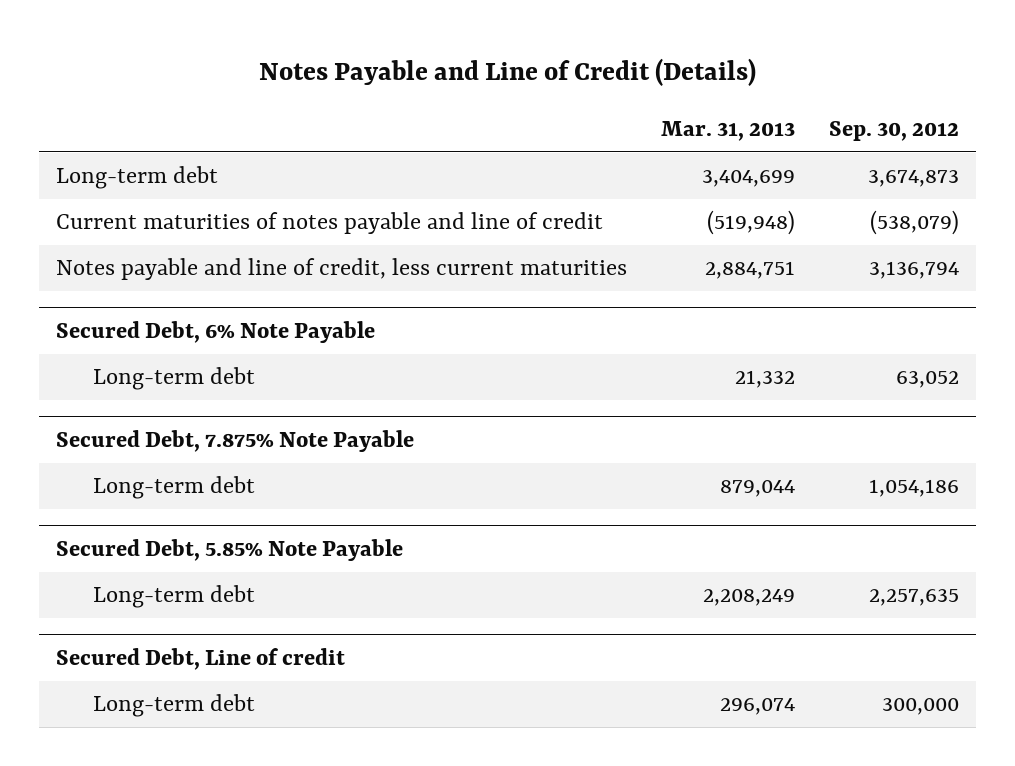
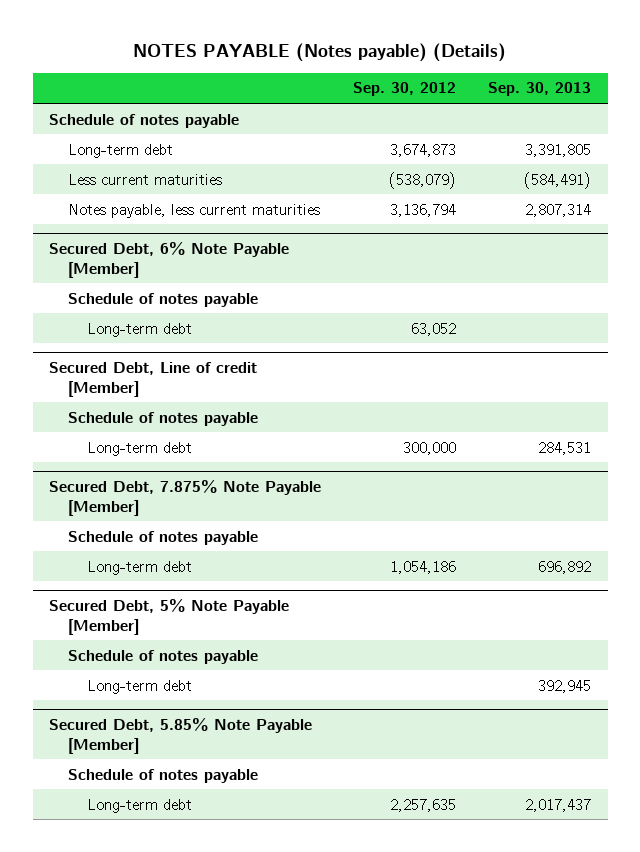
[258,57,756,86] Notes Payable and Line of Credit (Details) -> [133,43,507,63] NOTES PAYABLE (Notes payable) (Details)
[661,121,796,142] Mar. 31, 2013 -> none
none -> [488,82,592,97] Sep. 30, 2013
none -> [48,113,239,128] Schedule of notes payable
[56,212,604,235] Current maturities of notes payable and line of credit -> [68,173,223,185] Less current maturities
[56,258,628,281] Notes payable and line of credit, less current maturities -> [68,203,321,218] Notes payable, less current maturities
[56,321,376,344] Secured Debt, 6% Note Payable -> [48,242,289,278] Secured Debt, 6% Note Payable [Member]
none -> [68,292,259,307] Schedule of notes payable
none -> [48,362,257,397] Secured Debt, Line of credit [Member]
none -> [68,411,259,426] Schedule of notes payable
none -> [87,441,193,456] Long-term debt
[56,430,415,453] Secured Debt, 7.875% Note Payable -> [48,480,321,516] Secured Debt, 7.875% Note Payable [Member]
none -> [68,530,259,545] Schedule of notes payable
none -> [48,599,289,635] Secured Debt, 5% Note Payable [Member]
none -> [68,649,259,664] Schedule of notes payable
none -> [87,679,193,694] Long-term debt
[56,539,404,562] Secured Debt, 5.85% Note Payable -> [48,718,312,754] Secured Debt, 5.85% Note Payable [Member]
none -> [68,768,259,783] Schedule of notes payable
[56,648,346,671] Secured Debt, Line of credit -> none
[92,694,255,718] Long-term debt -> none

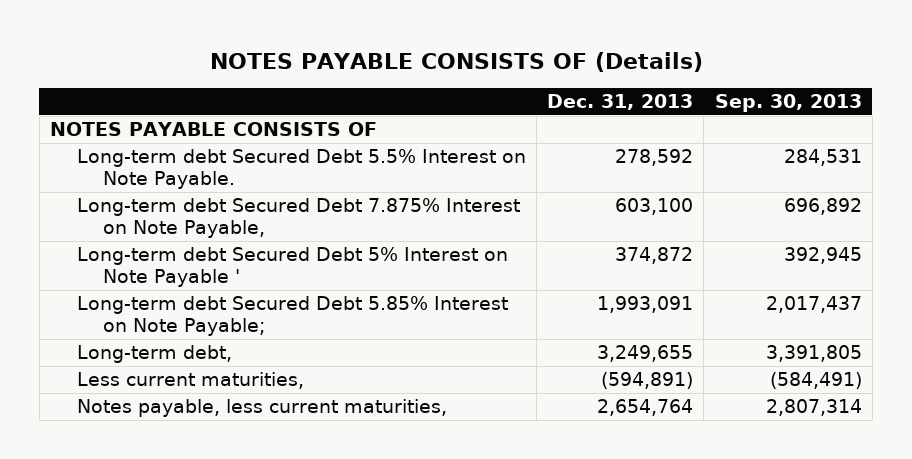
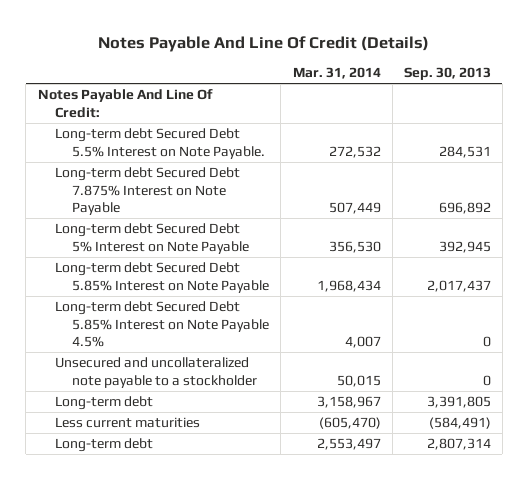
[209,51,703,72] NOTES PAYABLE CONSISTS OF (Details) -> [98,36,430,53] Notes Payable And Line Of Credit (Details)
[547,94,694,111] Dec. 31, 2013 -> none
none -> [292,67,381,80] Mar. 31, 2014
[50,122,378,137] NOTES PAYABLE CONSISTS OF -> none
none -> [37,89,213,118] Notes Payable And Line Of Credit:
[76,198,520,239] Long-term debt Secured Debt 7.875% Interest on Note Payable, -> [54,167,240,216] Long-term debt Secured Debt 7.875% Interest on Note Payable
[76,247,508,288] Long-term debt Secured Debt 5% Interest on Note Payable ' -> [54,223,250,254] Long-term debt Secured Debt 5% Interest on Note Payable
[76,296,508,337] Long-term debt Secured Debt 5.85% Interest on Note Payable; -> [54,262,270,293] Long-term debt Secured Debt 5.85% Interest on Note Payable
none -> [54,301,270,348] Long-term debt Secured Debt 5.85% Interest on Note Payable 4.5%
none -> [54,357,258,388] Unsecured and uncollateralized note payable to a stockholder
[76,345,232,364] Long-term debt, -> [54,396,153,411] Long-term debt
[76,372,304,390] Less current maturities, -> [54,417,200,429] Less current maturities
[76,399,447,418] Notes payable, less current maturities, -> [54,438,153,453] Long-term debt

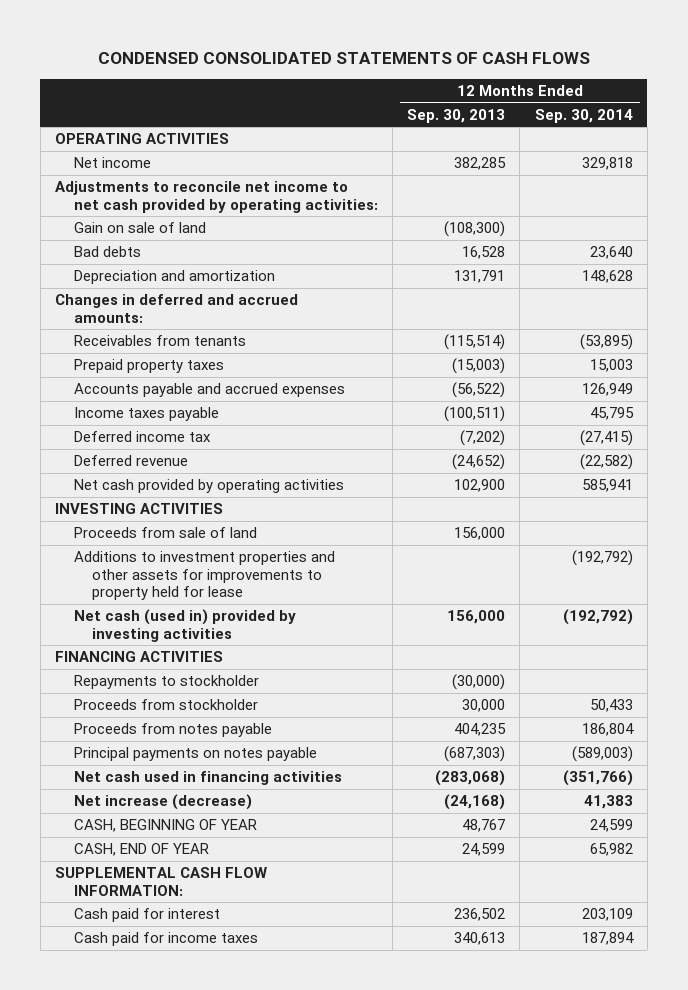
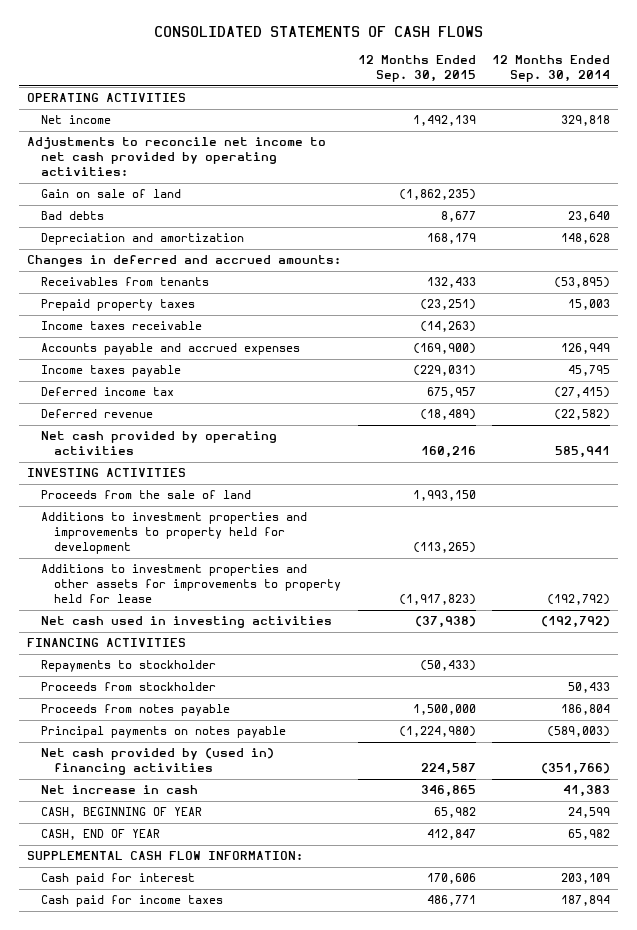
[97,51,590,64] CONDENSED CONSOLIDATED STATEMENTS OF CASH FLOWS -> [153,26,483,38] CONSOLIDATED STATEMENTS OF CASH FLOWS
[407,108,506,123] Sep. 30, 2013 -> none
none -> [357,55,476,83] 12 Months Ended Sep. 30, 2015
none -> [40,321,202,331] Income taxes receivable
[73,527,257,539] Proceeds from sale of land -> [40,490,251,500] Proceeds from the sale of land
none -> [40,512,307,555] Additions to investment properties and improvements to property held for development
[73,609,296,642] Net cash (used in) provided by investing activities -> [40,616,332,629] Net cash used in investing activities
[73,771,342,786] Net cash used in financing activities -> [40,748,274,776] Net cash provided by (used in) financing activities
[73,794,252,811] Net increase (decrease) -> [40,785,198,795] Net increase in cash

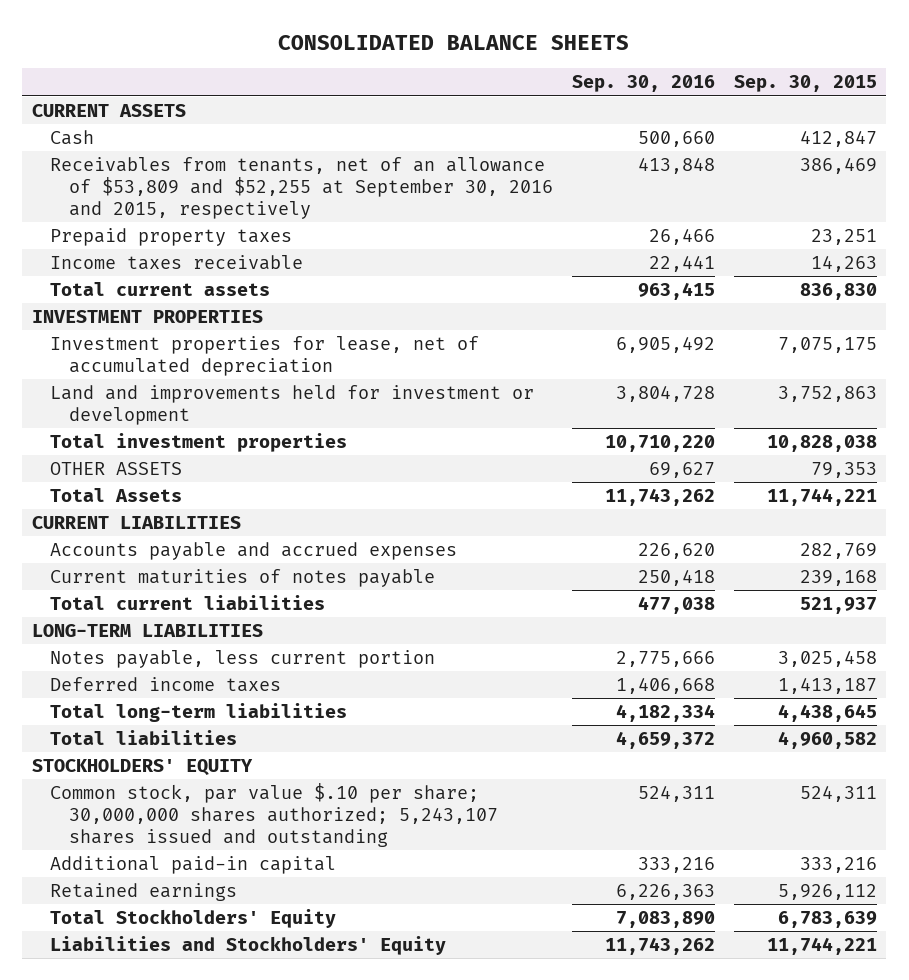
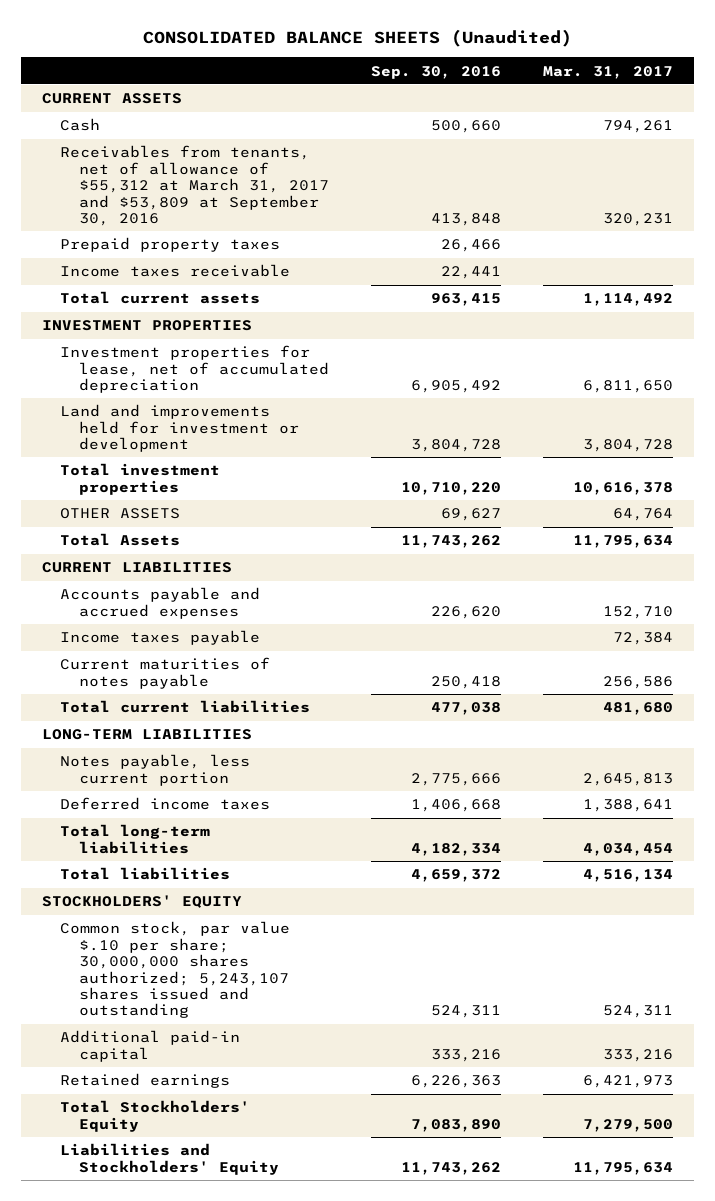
[278,35,630,51] CONSOLIDATED BALANCE SHEETS -> [142,29,572,48] CONSOLIDATED BALANCE SHEETS (Unaudited)
[733,75,877,93] Sep. 30, 2015 -> none
none -> [542,65,673,79] Mar. 31, 2017
[50,156,553,220] Receivables from tenants, net of an allowance of $53,809 and $52,255 at September 30, 2016 and 2015, respectively -> [60,145,329,226] Receivables from tenants, net of allowance of $55,312 at March 31, 2017 and $53,809 at September 30, 2016
none -> [60,630,261,646] Income taxes payable

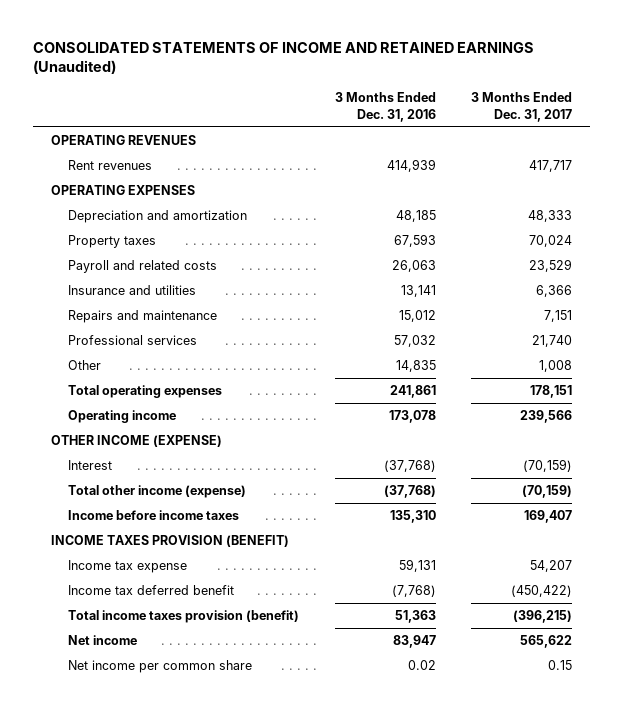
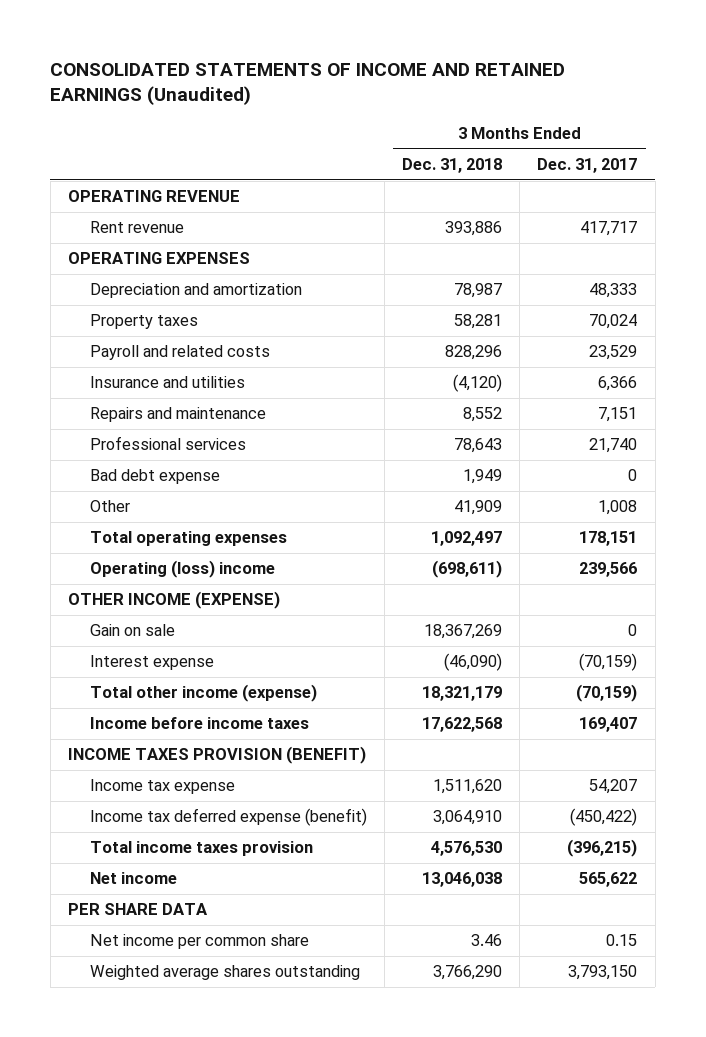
[334,92,436,122] 3 Months Ended Dec. 31, 2016 -> none
none -> [402,158,503,174] Dec. 31, 2018
[50,135,196,146] OPERATING REVENUES -> none
none -> [68,190,241,203] OPERATING REVENUE
[67,160,152,171] Rent revenues -> [89,221,184,234] Rent revenue
none -> [89,469,220,485] Bad debt expense
[67,410,176,424] Operating income -> [89,560,275,579] Operating (loss) income
none -> [89,624,175,637] Gain on sale
[67,460,112,471] Interest -> [89,655,214,671] Interest expense
[67,585,234,596] Income tax deferred benefit -> [89,808,367,827] Income tax deferred expense (benefit)
[67,610,299,624] Total income taxes provision (benefit) -> [89,841,313,857] Total income taxes provision
none -> [68,903,209,916] PER SHARE DATA
none -> [89,965,360,981] Weighted average shares outstanding

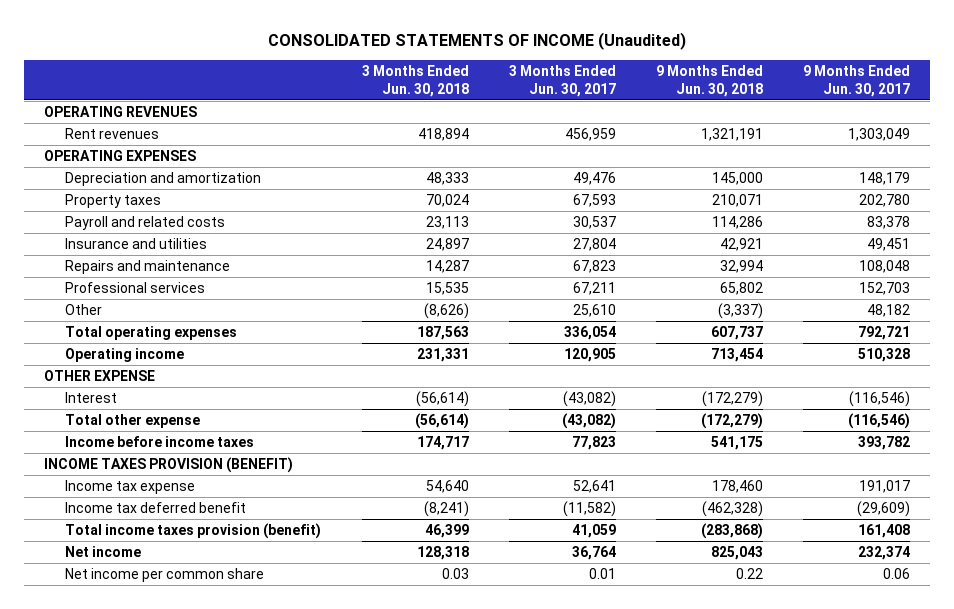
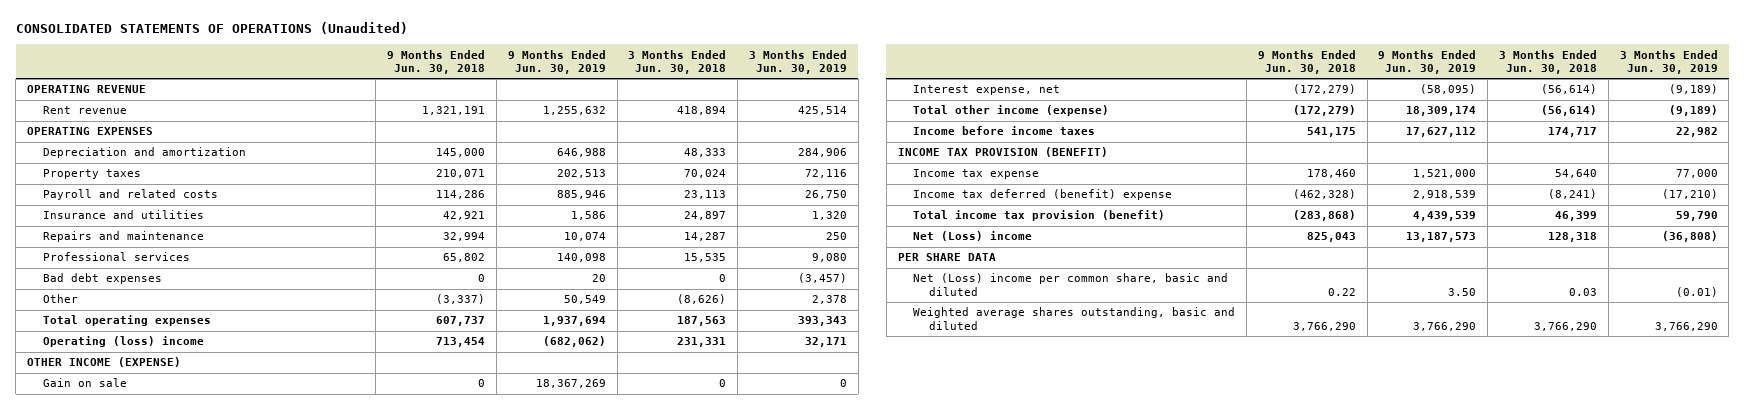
[267,31,686,50] CONSOLIDATED STATEMENTS OF INCOME (Unaudited) -> [15,21,408,34] CONSOLIDATED STATEMENTS OF OPERATIONS (Unaudited)
[508,64,616,97] 3 Months Ended Jun. 30, 2017 -> none
[802,64,910,97] 9 Months Ended Jun. 30, 2017 -> none
none -> [507,49,606,74] 9 Months Ended Jun. 30, 2019
none -> [748,49,847,74] 3 Months Ended Jun. 30, 2019
[44,105,198,117] OPERATING REVENUES -> none
none -> [26,85,146,94] OPERATING REVENUE
[65,127,160,139] Rent revenues -> [42,106,127,115] Rent revenue
none -> [42,273,162,285] Bad debt expenses
[65,347,185,362] Operating income -> [42,336,204,348] Operating (loss) income
[44,369,156,381] OTHER EXPENSE -> [26,357,181,368] OTHER INCOME (EXPENSE)
none -> [42,378,127,388] Gain on sale
[65,391,118,403] Interest -> [913,85,1061,96] Interest expense, net
[65,413,201,428] Total other expense -> [913,105,1110,117] Total other income (expense)
[44,456,294,473] INCOME TAXES PROVISION (BENEFIT) -> [897,147,1108,158] INCOME TAX PROVISION (BENEFIT)
[65,501,247,513] Income tax deferred benefit -> [913,189,1173,201] Income tax deferred (benefit) expense
[65,522,322,539] Total income taxes provision (benefit) -> [913,210,1166,222] Total income tax provision (benefit)
[65,545,142,557] Net income -> [913,231,1033,242] Net (Loss) income
none -> [897,253,996,262] PER SHARE DATA
[65,567,265,582] Net income per common share -> [913,273,1229,296] Net (Loss) income per common share, basic and diluted
none -> [913,307,1236,330] Weighted average shares outstanding, basic and diluted

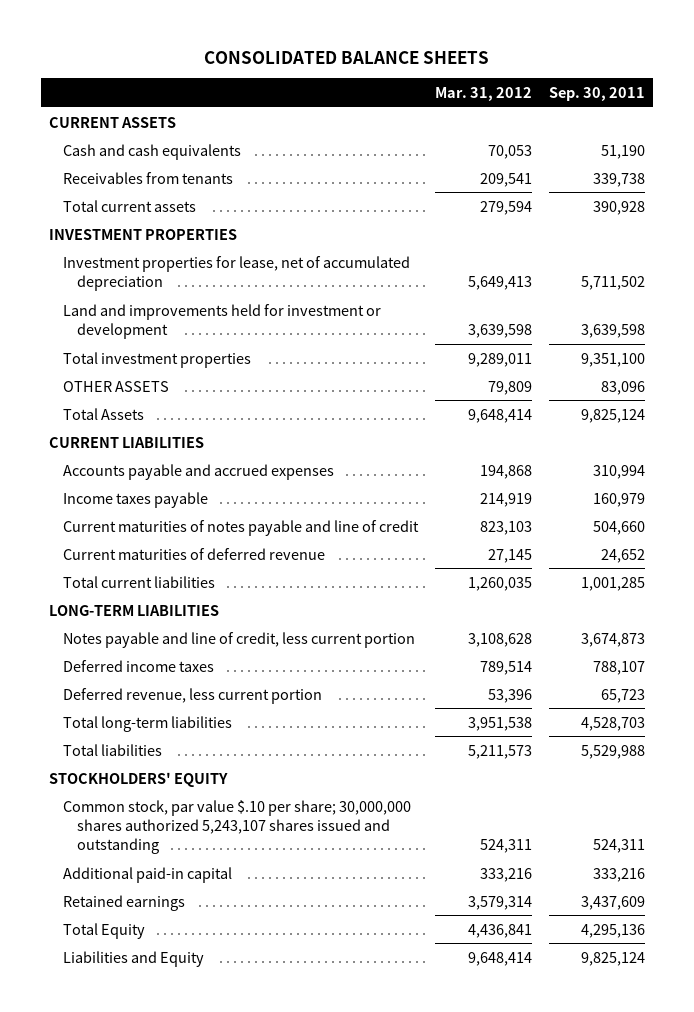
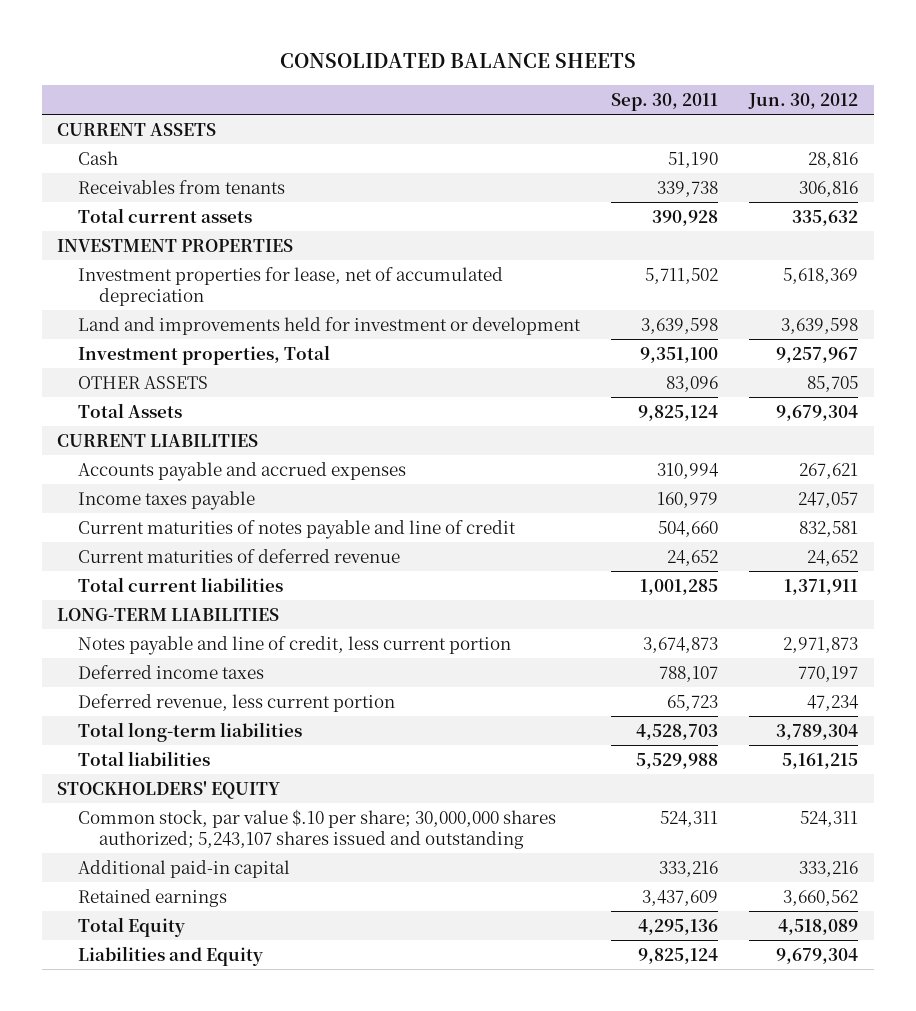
[434,87,532,102] Mar. 31, 2012 -> none
none -> [748,93,859,110] Jun. 30, 2012
[63,143,242,160] Cash and cash equivalents -> [78,150,119,165] Cash
[63,351,252,368] Total investment properties -> [78,344,331,365] Investment properties, Total
[63,799,412,854] Common stock, par value $.10 per share; 30,000,000 shares authorized 5,243,107 shares issued and outstanding -> [78,808,557,850] Common stock, par value $.10 per share; 30,000,000 shares authorized; 5,243,107 shares issued and outstanding

